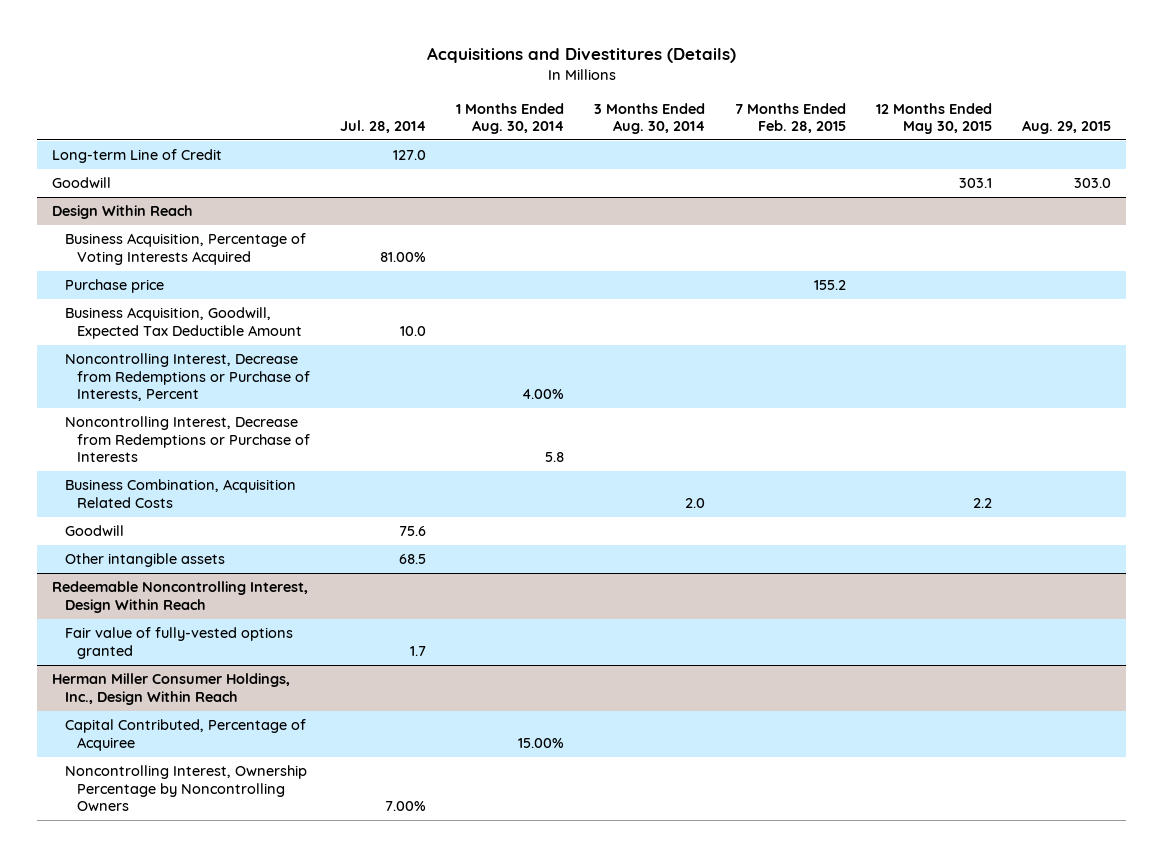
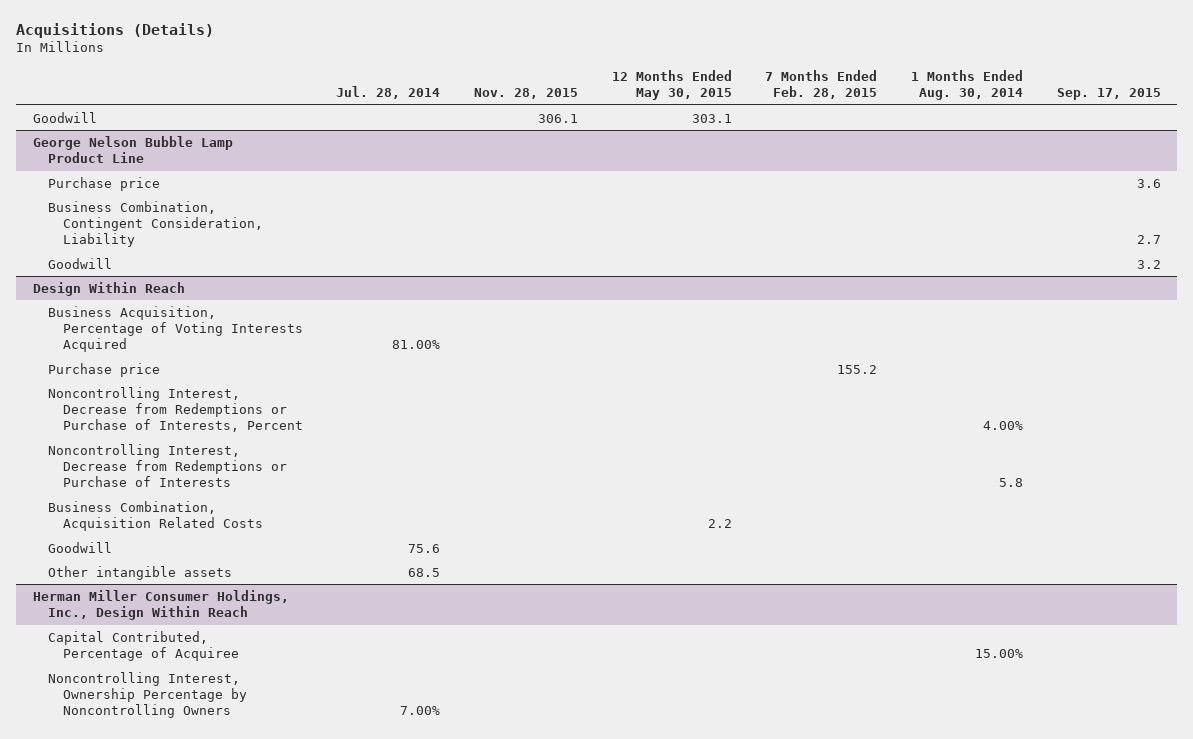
[426,46,736,63] Acquisitions and Divestitures (Details) -> [15,23,214,39] Acquisitions (Details)
[594,102,706,134] 3 Months Ended Aug. 30, 2014 -> none
[1022,119,1112,134] Aug. 29, 2015 -> none
none -> [473,88,578,100] Nov. 28, 2015
none -> [1056,88,1161,101] Sep. 17, 2015
[52,149,223,164] Long-term Line of Credit -> none
none -> [32,135,233,163] George Nelson Bubble Lamp Product Line
none -> [47,176,160,191] Purchase price
none -> [47,200,263,248] Business Combination, Contingent Consideration, Liability
none -> [47,257,112,269] Goodwill
[64,307,303,339] Business Acquisition, Goodwill, Expected Tax Deductible Amount -> none
[52,581,309,613] Redeemable Noncontrolling Interest, Design Within Reach -> none
[64,627,293,659] Fair value of fully-vested options granted -> none

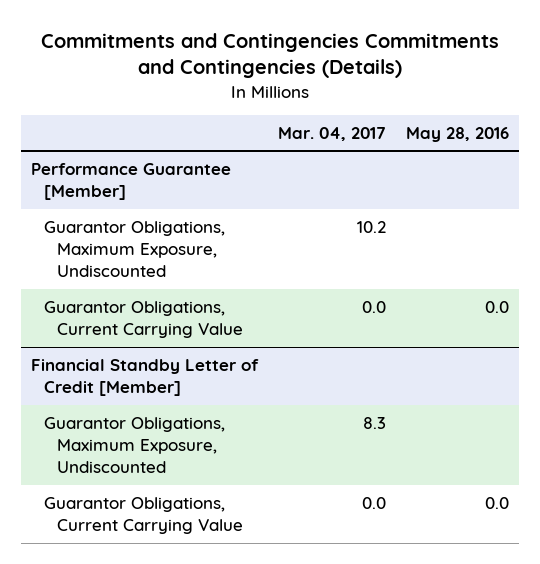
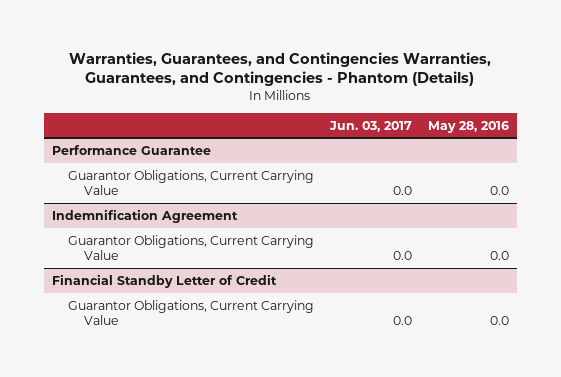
[41,32,500,79] Commitments and Contingencies Commitments and Contingencies (Details) -> [69,51,492,87] Warranties, Guarantees, and Contingencies Warranties, Guarantees, and Contingencies - Phantom (Details)
[278,126,387,141] Mar. 04, 2017 -> none
none -> [328,120,412,132] Jun. 03, 2017
[43,220,225,278] Guarantor Obligations, Maximum Exposure, Undiscounted -> none
[31,162,232,200] Performance Guarantee [Member] -> [51,144,211,155] Performance Guarantee
[43,416,225,474] Guarantor Obligations, Maximum Exposure, Undiscounted -> none
none -> [51,208,238,223] Indemnification Agreement
none -> [67,234,314,261] Guarantor Obligations, Current Carrying Value
[31,358,260,396] Financial Standby Letter of Credit [Member] -> [51,273,277,288] Financial Standby Letter of Credit

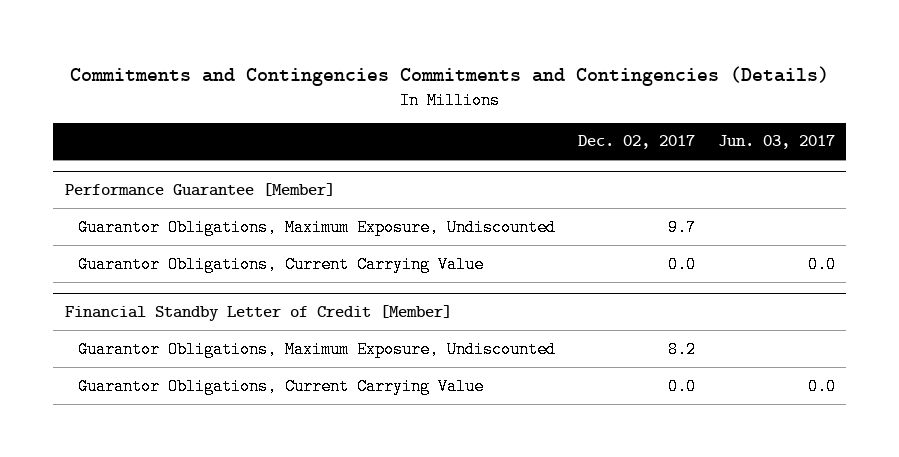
[69,51,492,87] Warranties, Guarantees, and Contingencies Warranties, Guarantees, and Contingencies - Phantom (Details) -> [69,65,829,86] Commitments and Contingencies Commitments and Contingencies (Details)
[428,120,510,133] May 28, 2016 -> none
none -> [578,135,696,150] Dec. 02, 2017
[51,144,211,155] Performance Guarantee -> [64,182,335,196] Performance Guarantee [Member]
none -> [78,218,557,236] Guarantor Obligations, Maximum Exposure, Undiscounted
[51,208,238,223] Indemnification Agreement -> none
[67,234,314,261] Guarantor Obligations, Current Carrying Value -> none
[51,273,277,288] Financial Standby Letter of Credit -> [64,304,452,321] Financial Standby Letter of Credit [Member]
none -> [78,340,557,358] Guarantor Obligations, Maximum Exposure, Undiscounted

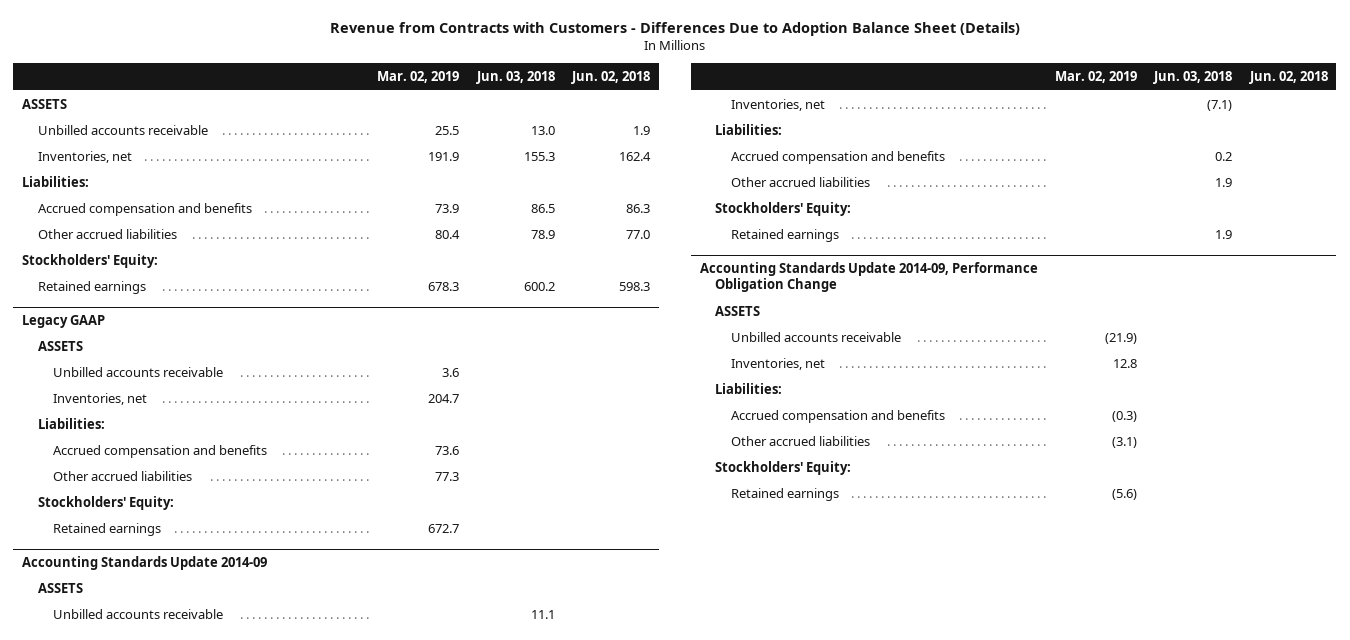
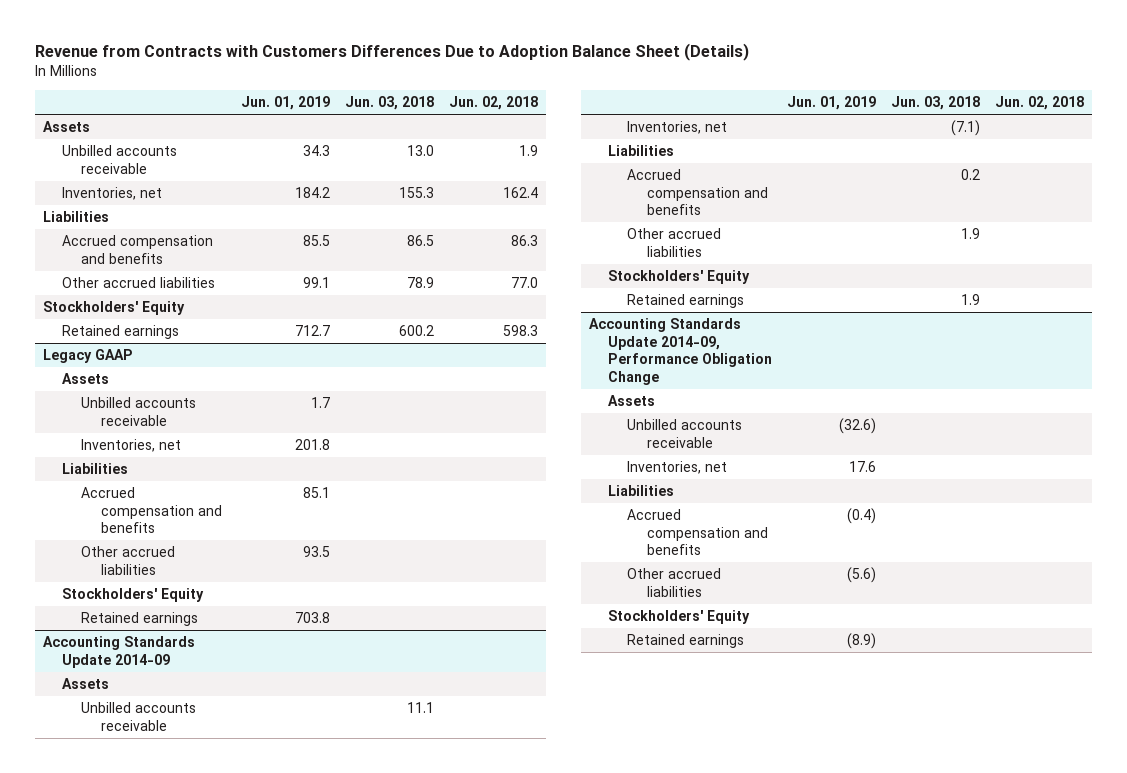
[329,22,1020,37] Revenue from Contracts with Customers - Differences Due to Adoption Balance Sheet (Details) -> [35,42,750,61] Revenue from Contracts with Customers Differences Due to Adoption Balance Sheet (Details)
[377,71,460,84] Mar. 02, 2019 -> none
none -> [241,96,331,111] Jun. 01, 2019
[22,98,68,109] ASSETS -> [42,121,90,133] Assets
[22,175,90,187] Liabilities: -> [42,211,109,223] Liabilities
[22,253,159,268] Stockholders' Equity: -> [42,301,185,316] Stockholders' Equity
[37,340,83,351] ASSETS -> [61,373,109,385] Assets
[37,417,105,429] Liabilities: -> [61,463,128,475] Liabilities
[37,495,174,510] Stockholders' Equity: -> [61,588,204,603] Stockholders' Equity
[37,582,83,593] ASSETS -> [61,678,109,690] Assets
[715,123,783,135] Liabilities: -> [607,145,674,157] Liabilities
[715,201,852,216] Stockholders' Equity: -> [607,270,750,285] Stockholders' Equity
[715,305,761,316] ASSETS -> [607,395,655,407] Assets
[715,382,783,394] Liabilities: -> [607,485,674,497] Liabilities
[715,460,852,475] Stockholders' Equity: -> [607,610,750,625] Stockholders' Equity

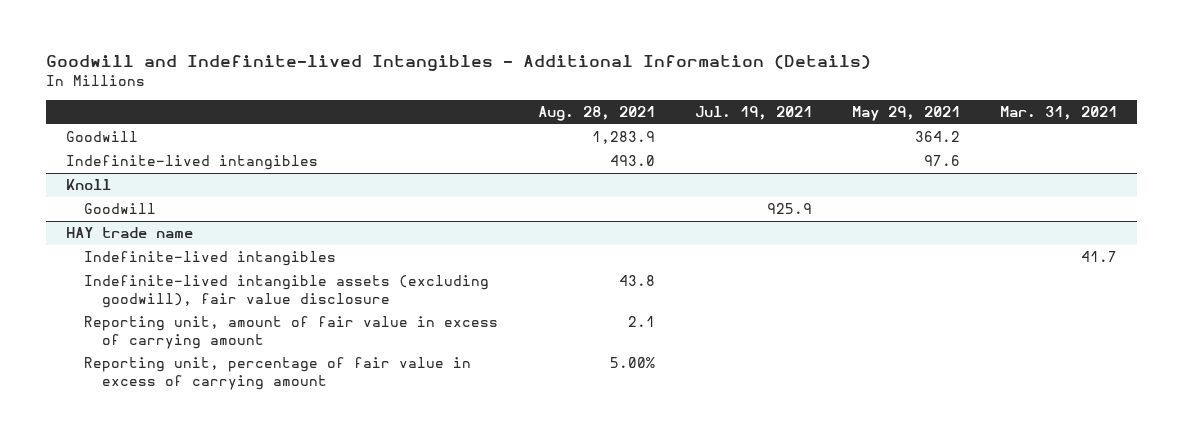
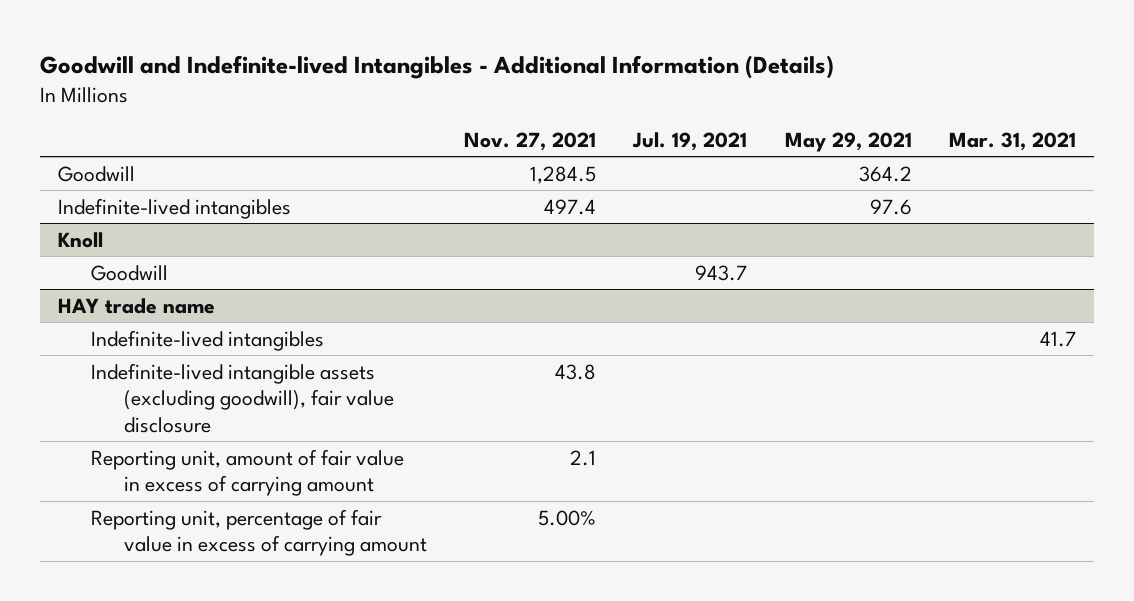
[537,106,655,122] Aug. 28, 2021 -> none
none -> [463,131,596,151] Nov. 27, 2021
[766,203,812,215] 925.9 -> [695,264,748,281] 943.7

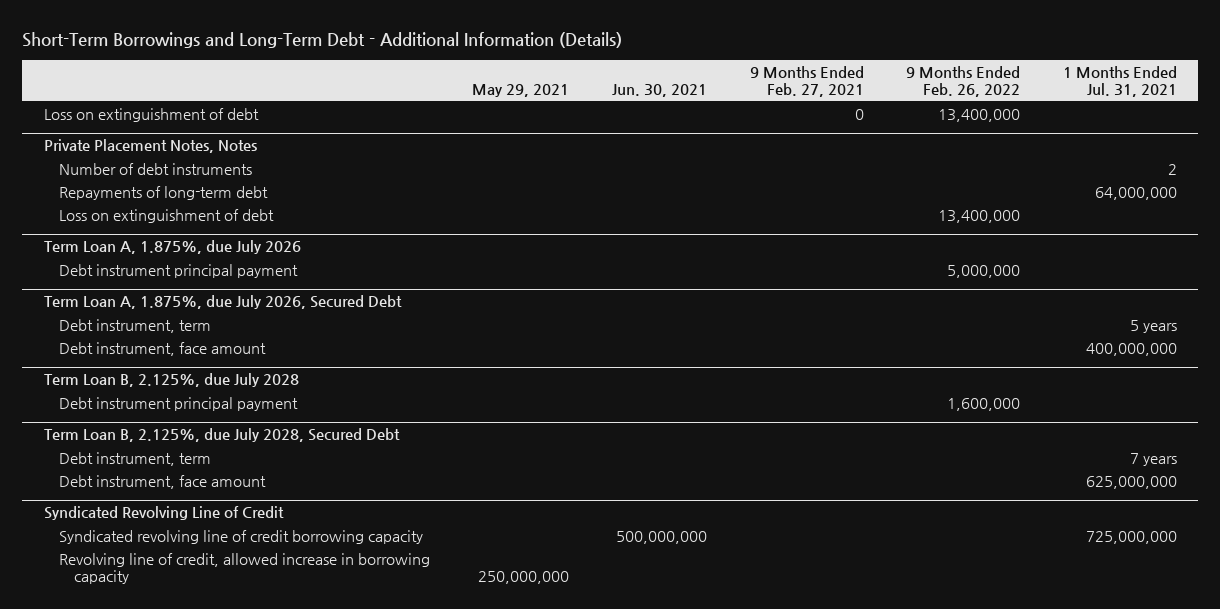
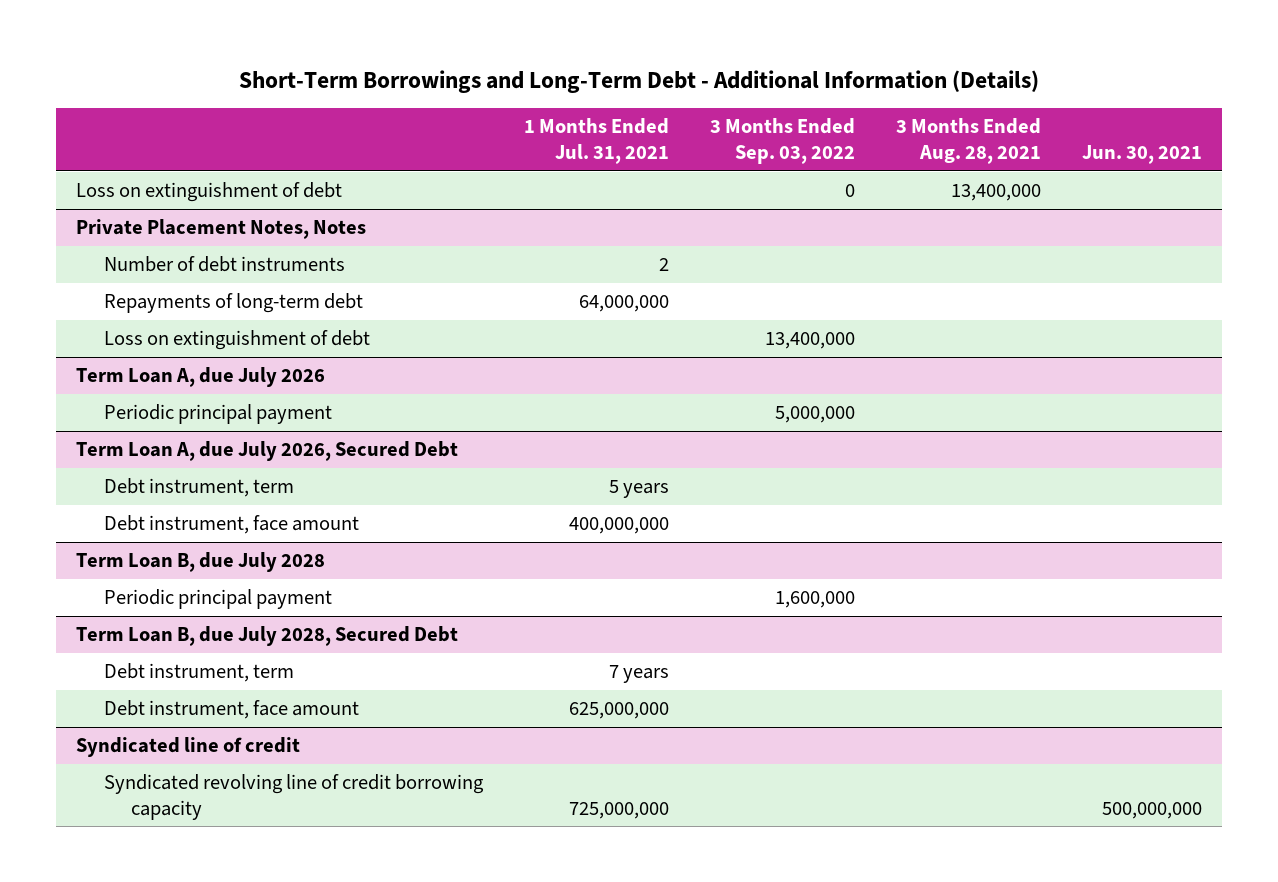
[472,84,570,98] May 29, 2021 -> none
[749,66,864,98] 9 Months Ended Feb. 27, 2021 -> none
[906,66,1021,98] 9 Months Ended Feb. 26, 2022 -> none
none -> [709,118,855,164] 3 Months Ended Sep. 03, 2022
none -> [895,118,1041,164] 3 Months Ended Aug. 28, 2021
[58,263,298,278] Debt instrument principal payment -> none
[43,240,301,255] Term Loan A, 1.875%, due July 2026 -> [76,367,326,388] Term Loan A, due July 2026
none -> [103,404,332,425] Periodic principal payment
[43,295,402,310] Term Loan A, 1.875%, due July 2026, Secured Debt -> [76,441,459,462] Term Loan A, due July 2026, Secured Debt
[58,396,298,411] Debt instrument principal payment -> none
[43,373,299,388] Term Loan B, 2.125%, due July 2028 -> [76,552,326,573] Term Loan B, due July 2028
none -> [103,589,332,610] Periodic principal payment
[43,428,400,443] Term Loan B, 2.125%, due July 2028, Secured Debt -> [76,626,459,647] Term Loan B, due July 2028, Secured Debt
[43,506,284,521] Syndicated Revolving Line of Credit -> [76,737,301,758] Syndicated line of credit
[58,552,430,585] Revolving line of credit, allowed increase in borrowing capacity -> none

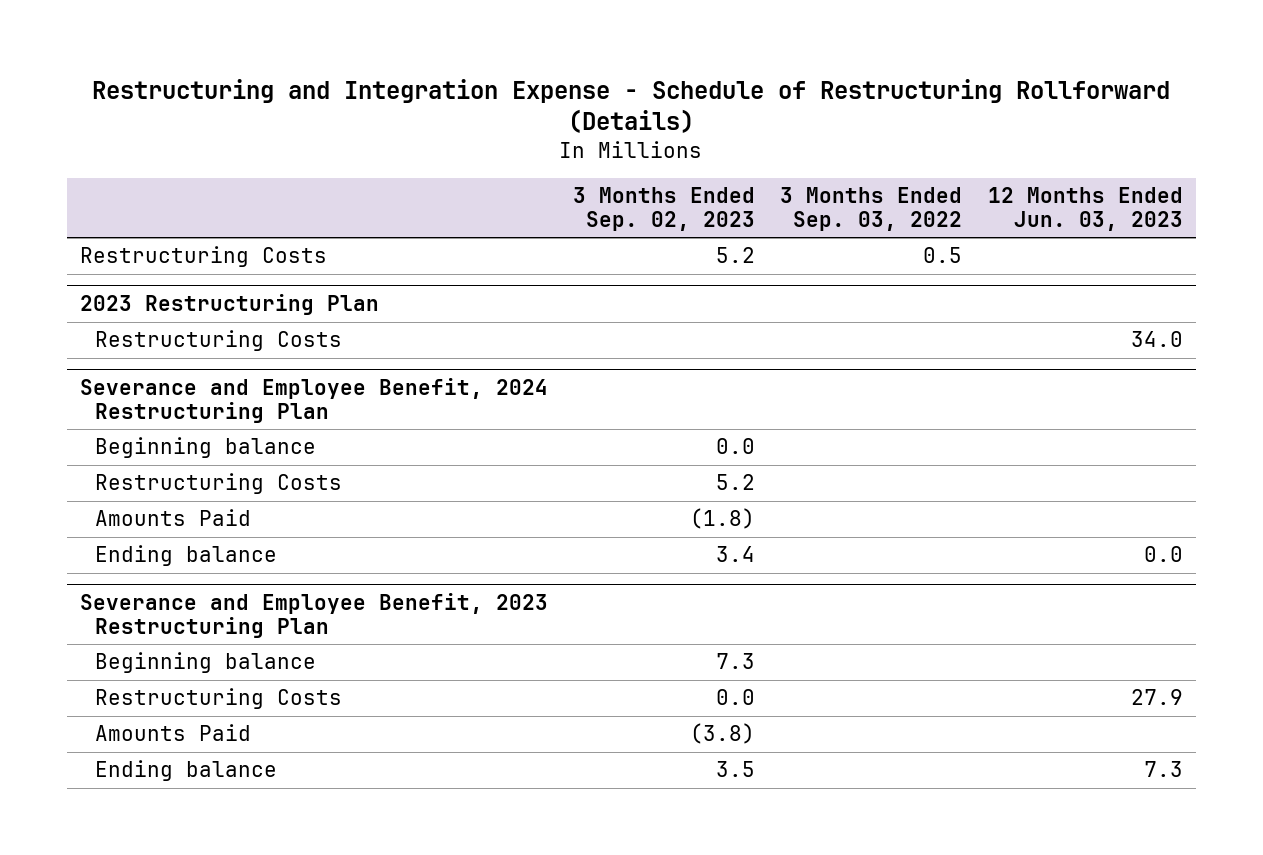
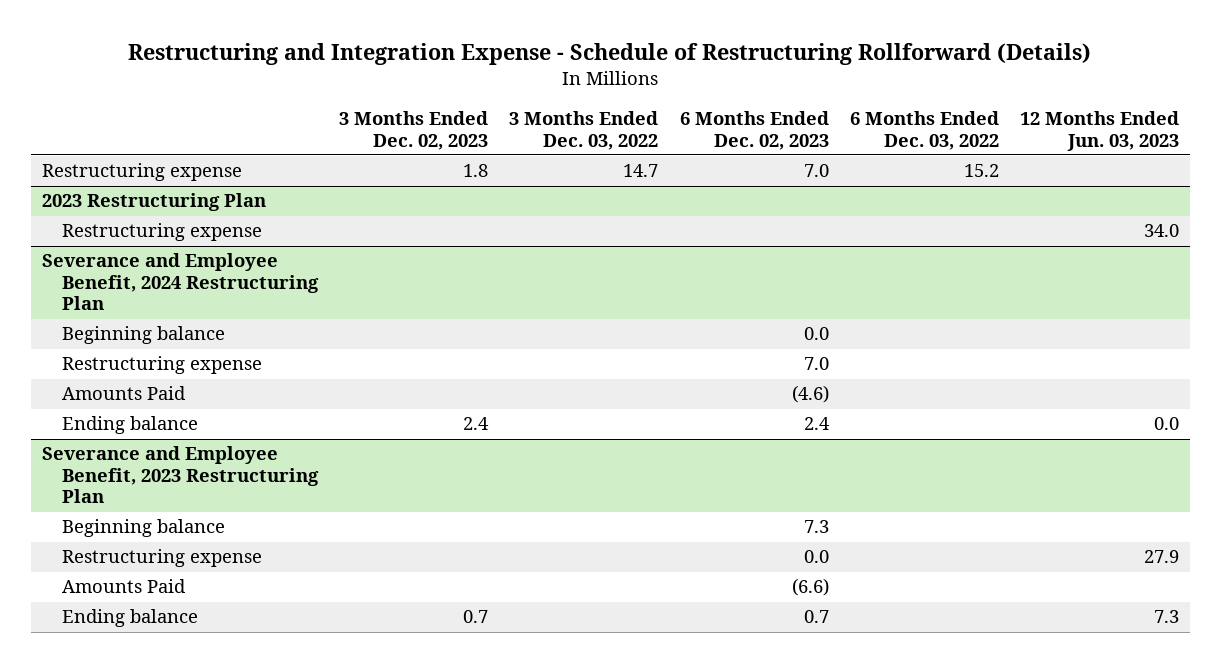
[573,187,756,232] 3 Months Ended Sep. 02, 2023 -> none
[780,187,963,232] 3 Months Ended Sep. 03, 2022 -> none
none -> [339,111,489,150] 3 Months Ended Dec. 02, 2023
none -> [509,111,659,150] 3 Months Ended Dec. 03, 2022
none -> [679,111,829,150] 6 Months Ended Dec. 02, 2023
none -> [849,111,999,150] 6 Months Ended Dec. 03, 2022
[79,246,327,268] Restructuring Costs -> [41,163,242,182] Restructuring expense
[94,330,342,352] Restructuring Costs -> [62,223,263,242] Restructuring expense
[94,473,342,495] Restructuring Costs -> [62,356,263,375] Restructuring expense
[94,688,342,710] Restructuring Costs -> [62,549,263,568] Restructuring expense

